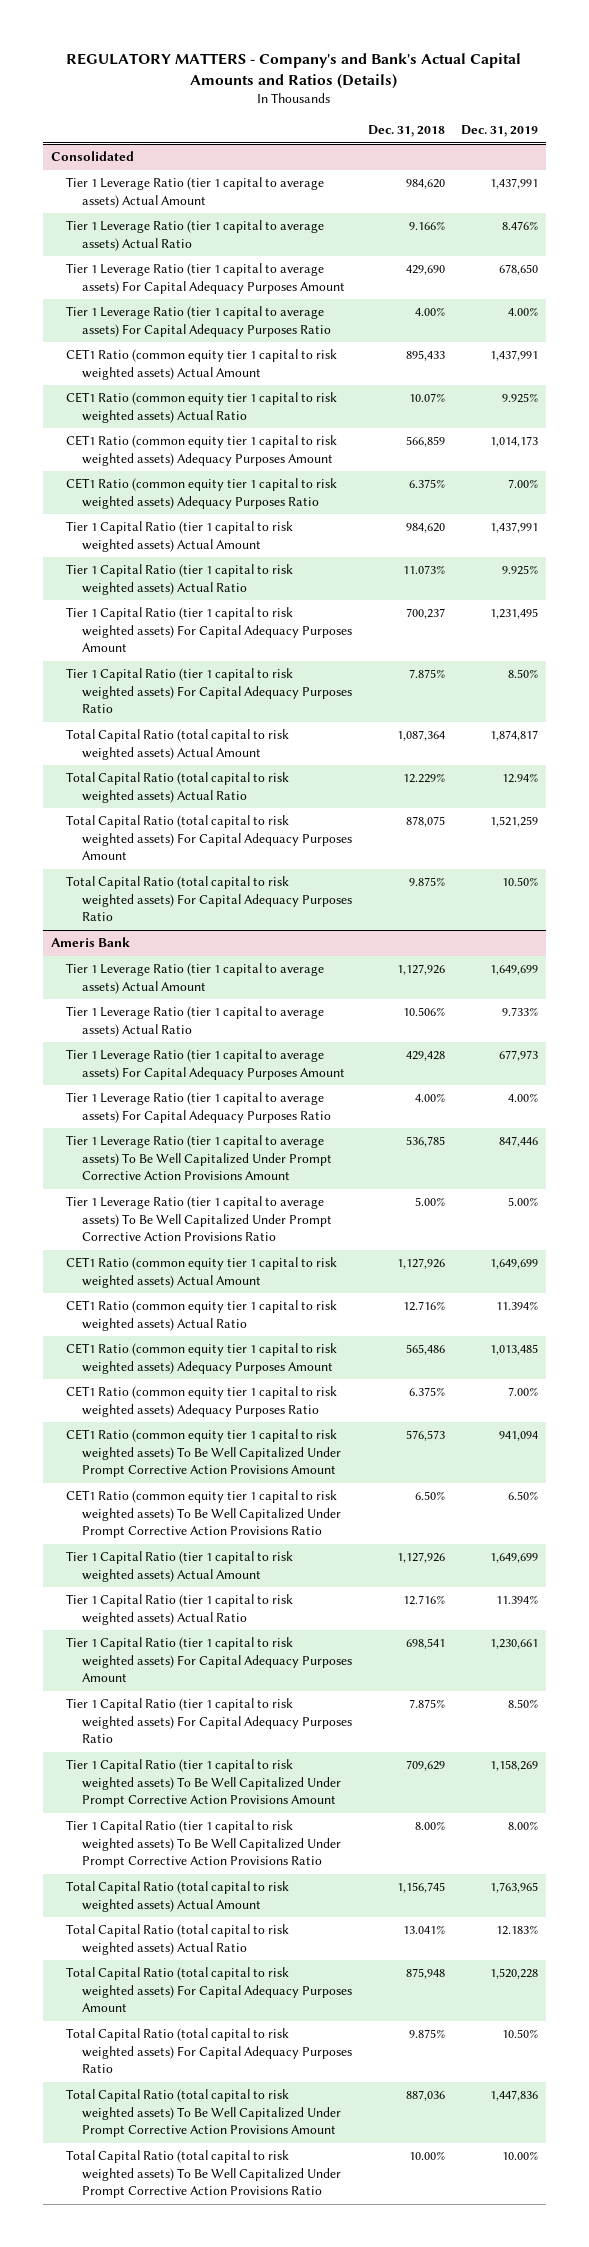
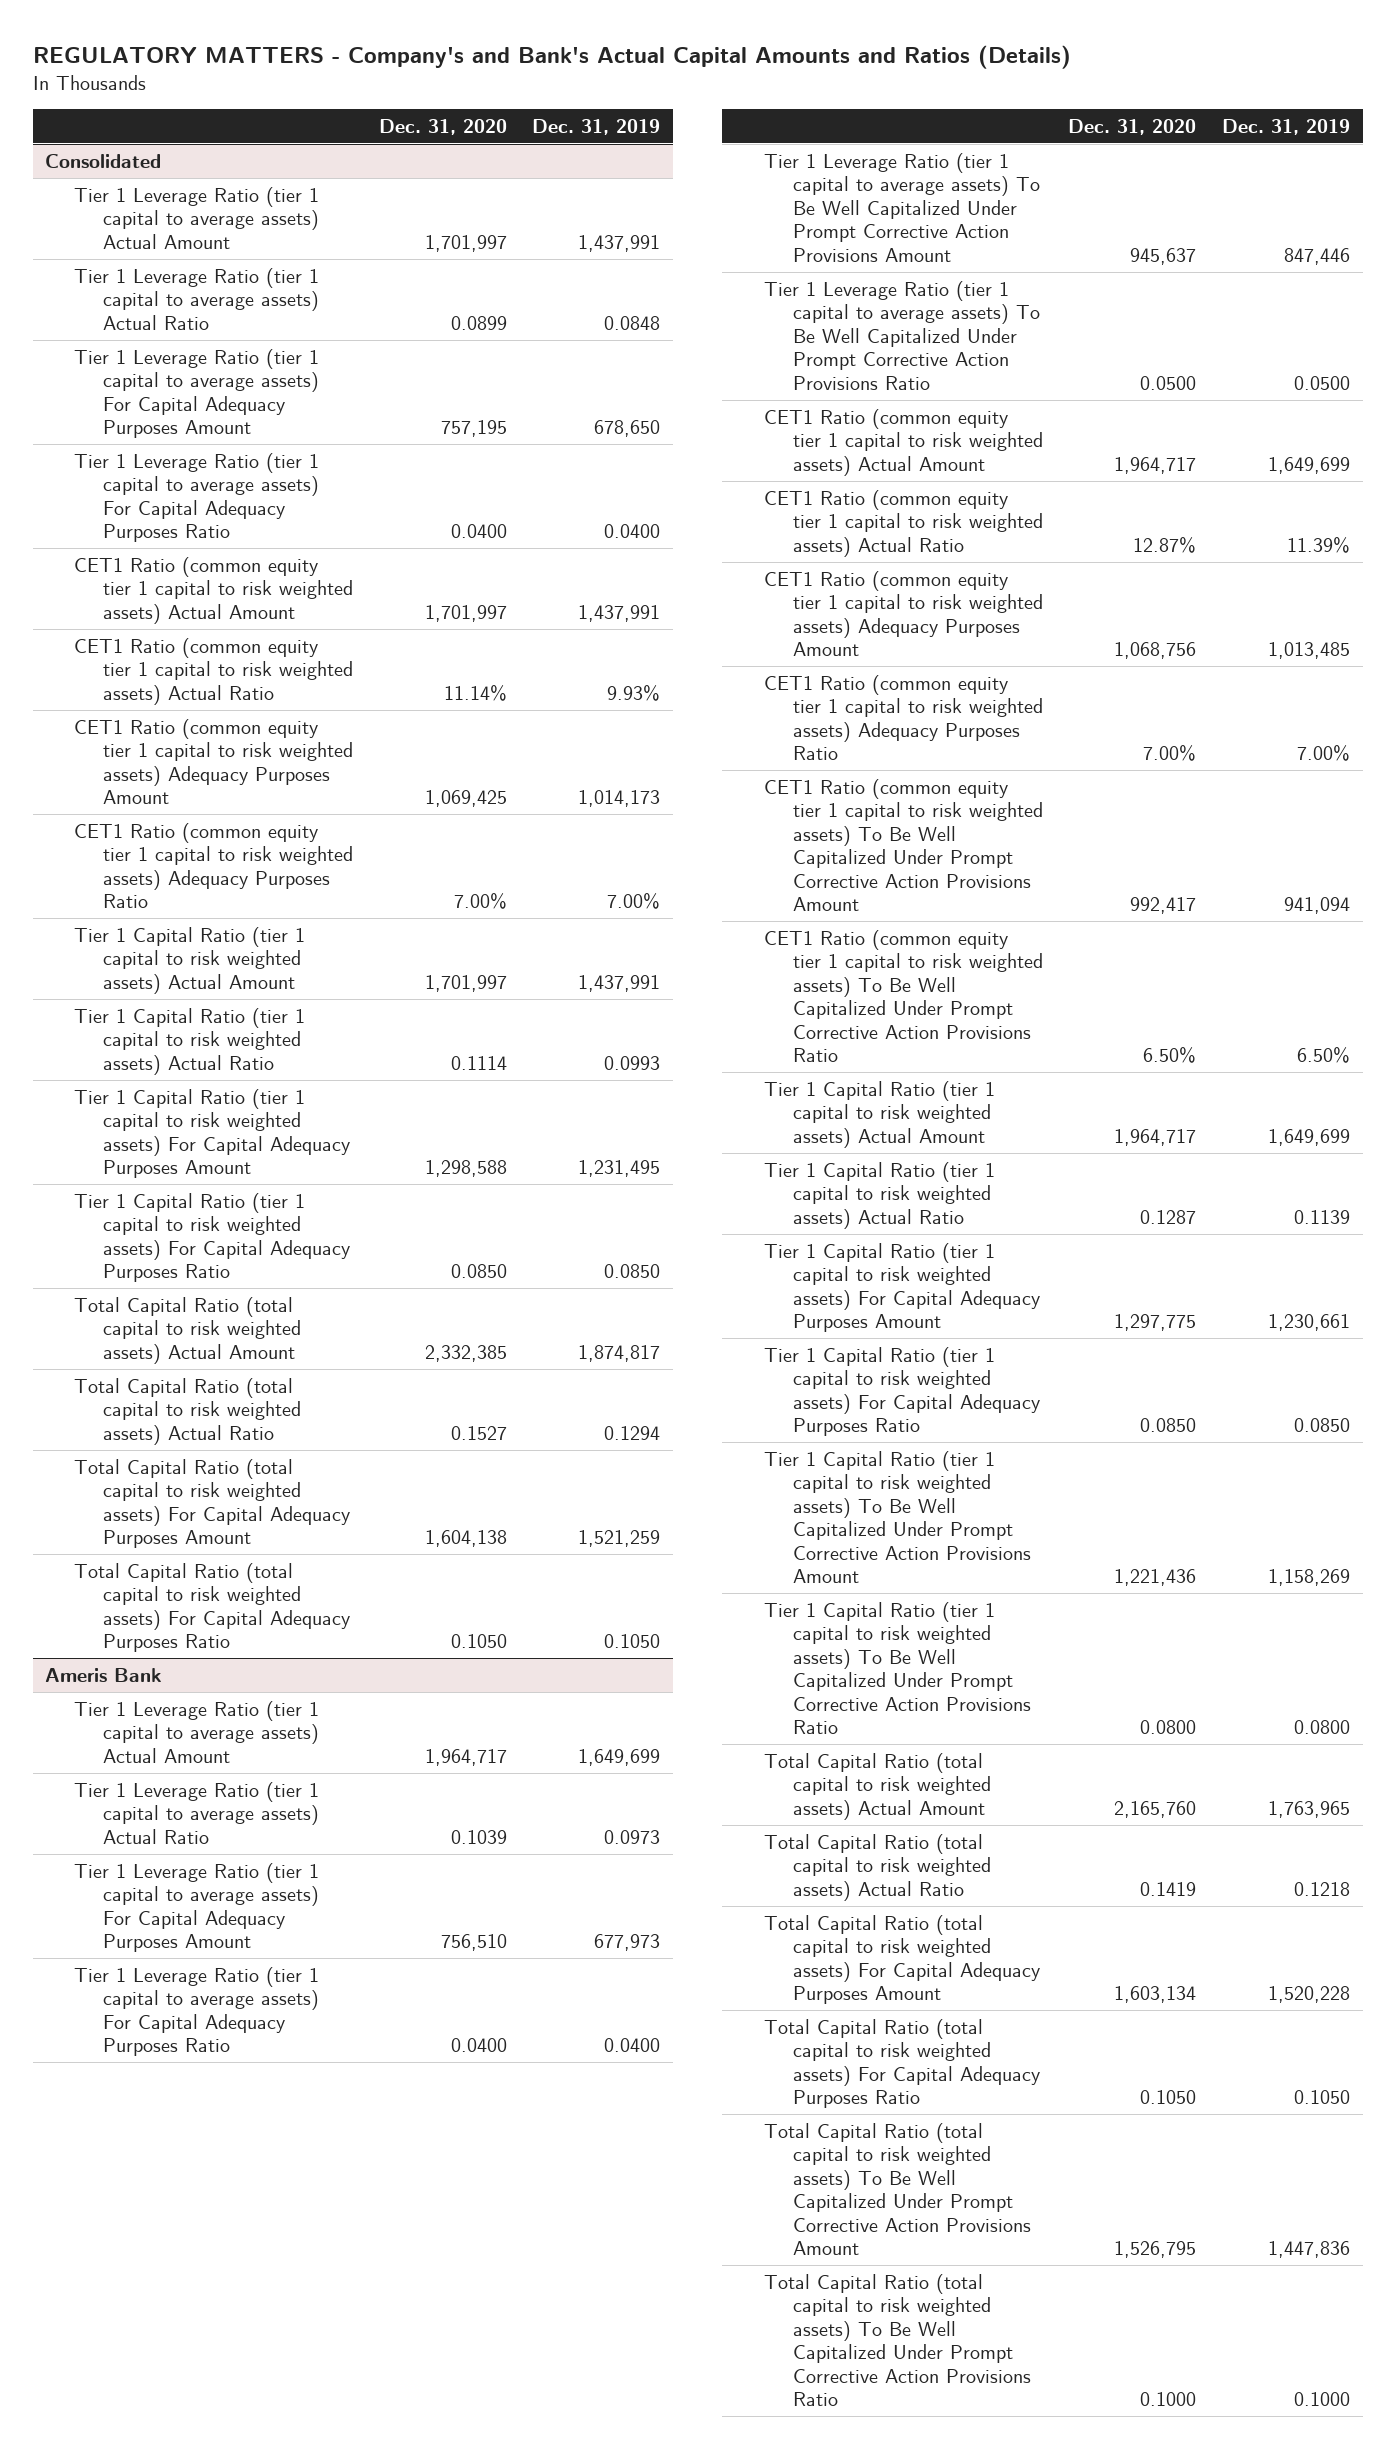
[368,124,446,137] Dec. 31, 2018 -> none
none -> [378,118,507,135] Dec. 31, 2020
[502,221,539,231] 8.476% -> [604,315,661,330] 0.0848
[508,307,539,317] 4.00% -> [604,524,661,539] 0.0400
[502,393,539,404] 9.925% -> [607,684,661,701] 9.93%
[502,565,539,576] 9.925% -> [604,1055,661,1070] 0.0993
[508,669,539,679] 8.50% -> [604,1264,661,1279] 0.0850
[502,773,539,784] 12.94% -> [604,1425,661,1440] 0.1294
[502,877,539,887] 10.50% -> [604,1634,661,1649] 0.1050
[502,1007,539,1017] 9.733% -> [604,1829,661,1844] 0.0973
[508,1093,539,1103] 4.00% -> [604,2038,661,2053] 0.0400
[508,1197,539,1207] 5.00% -> [1293,375,1350,390] 0.0500
[496,1301,539,1311] 11.394% -> [1286,536,1350,553] 11.39%
[496,1595,539,1605] 11.394% -> [1293,1209,1350,1224] 0.1139
[508,1699,539,1709] 8.50% -> [1293,1418,1350,1433] 0.0850
[508,1821,539,1831] 8.00% -> [1293,1720,1350,1735] 0.0800
[496,1925,539,1936] 12.183% -> [1293,1881,1350,1896] 0.1218
[502,2029,539,2039] 10.50% -> [1293,2090,1350,2105] 0.1050
[502,2151,539,2161] 10.00% -> [1293,2392,1350,2407] 0.1000

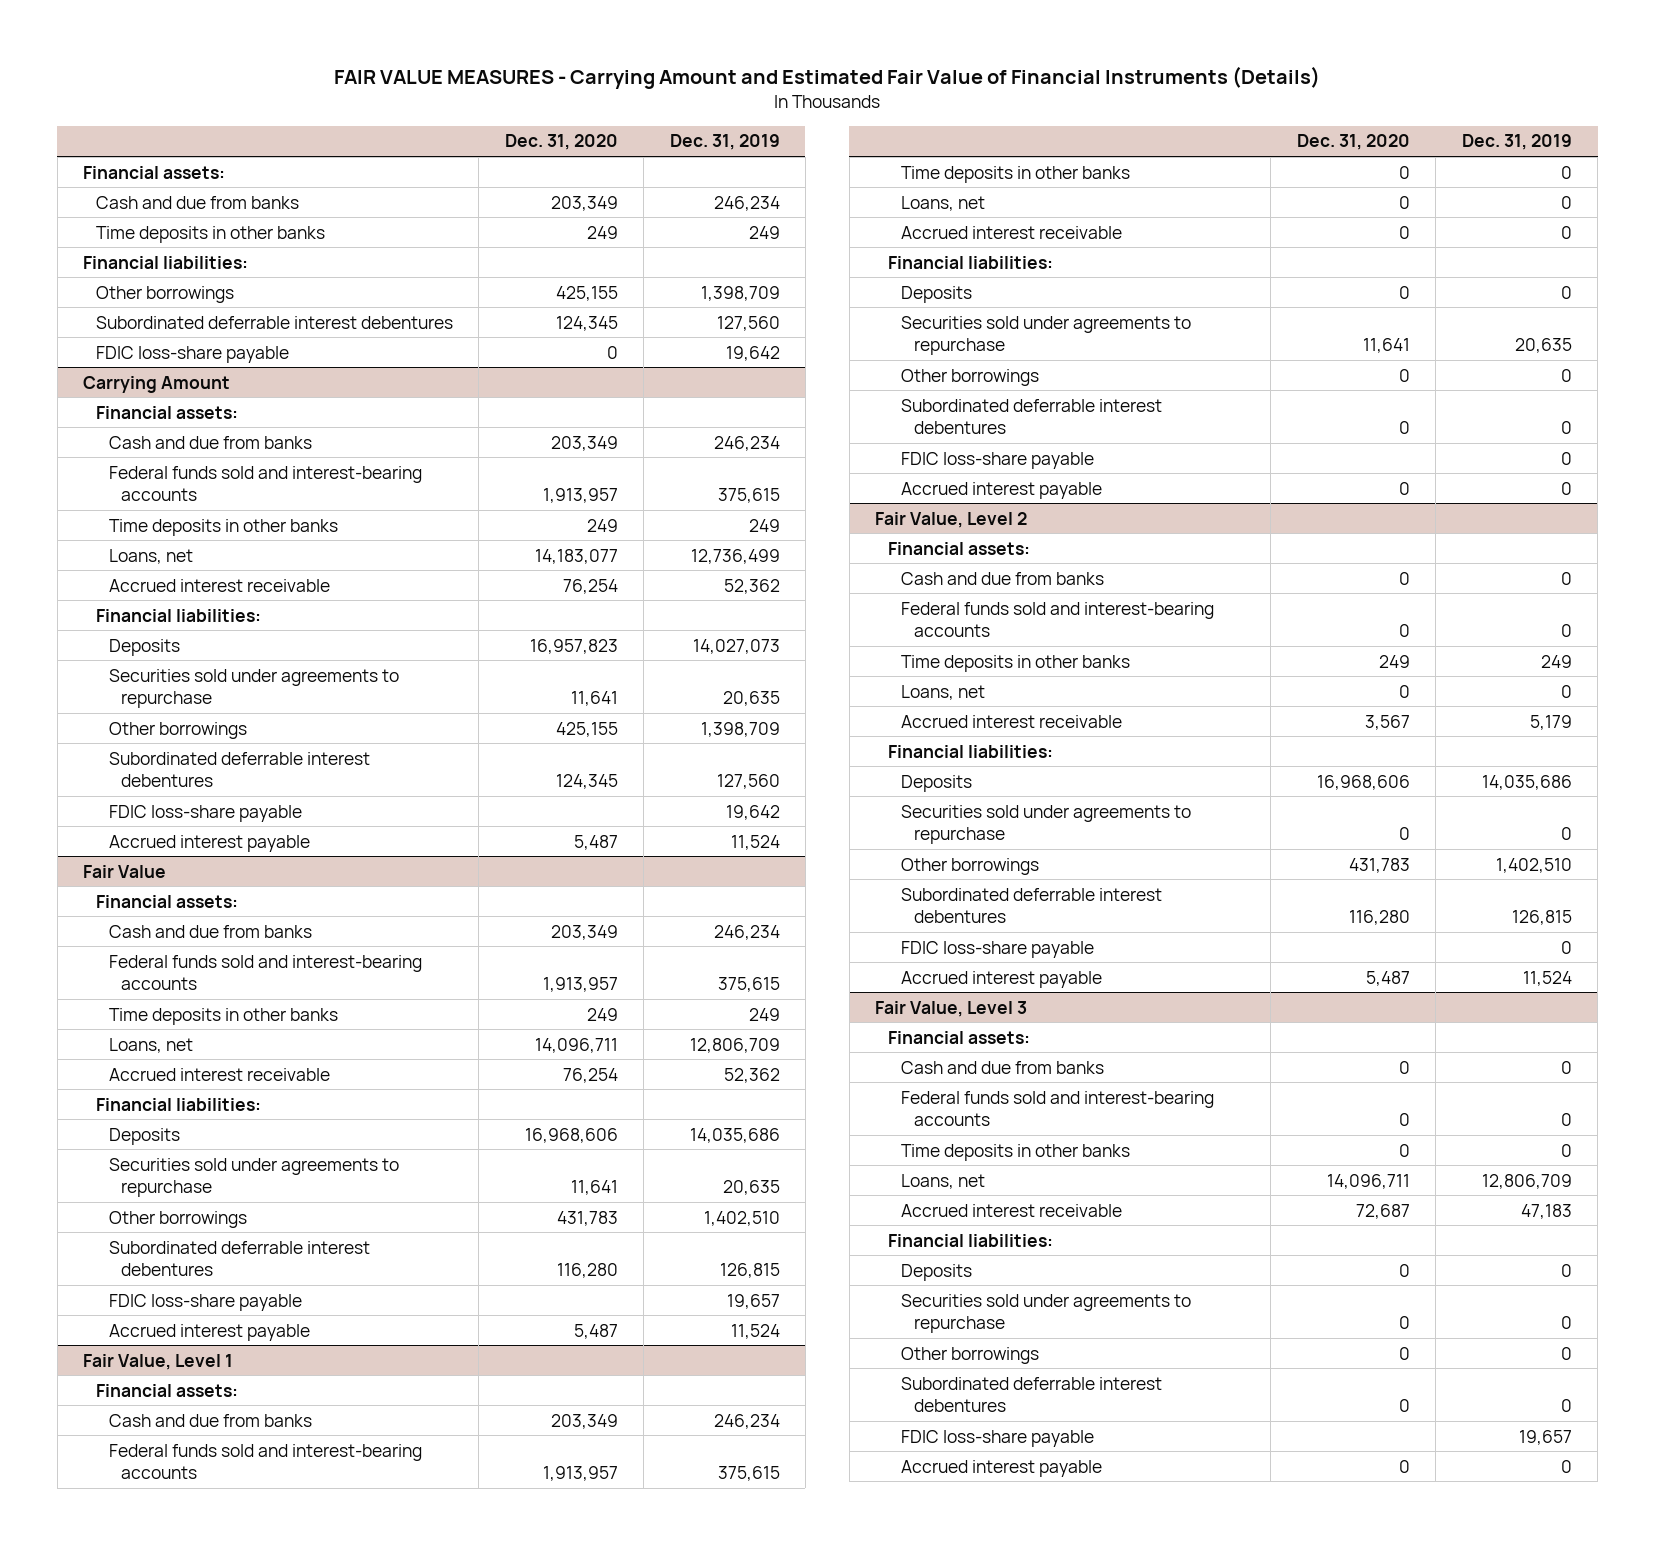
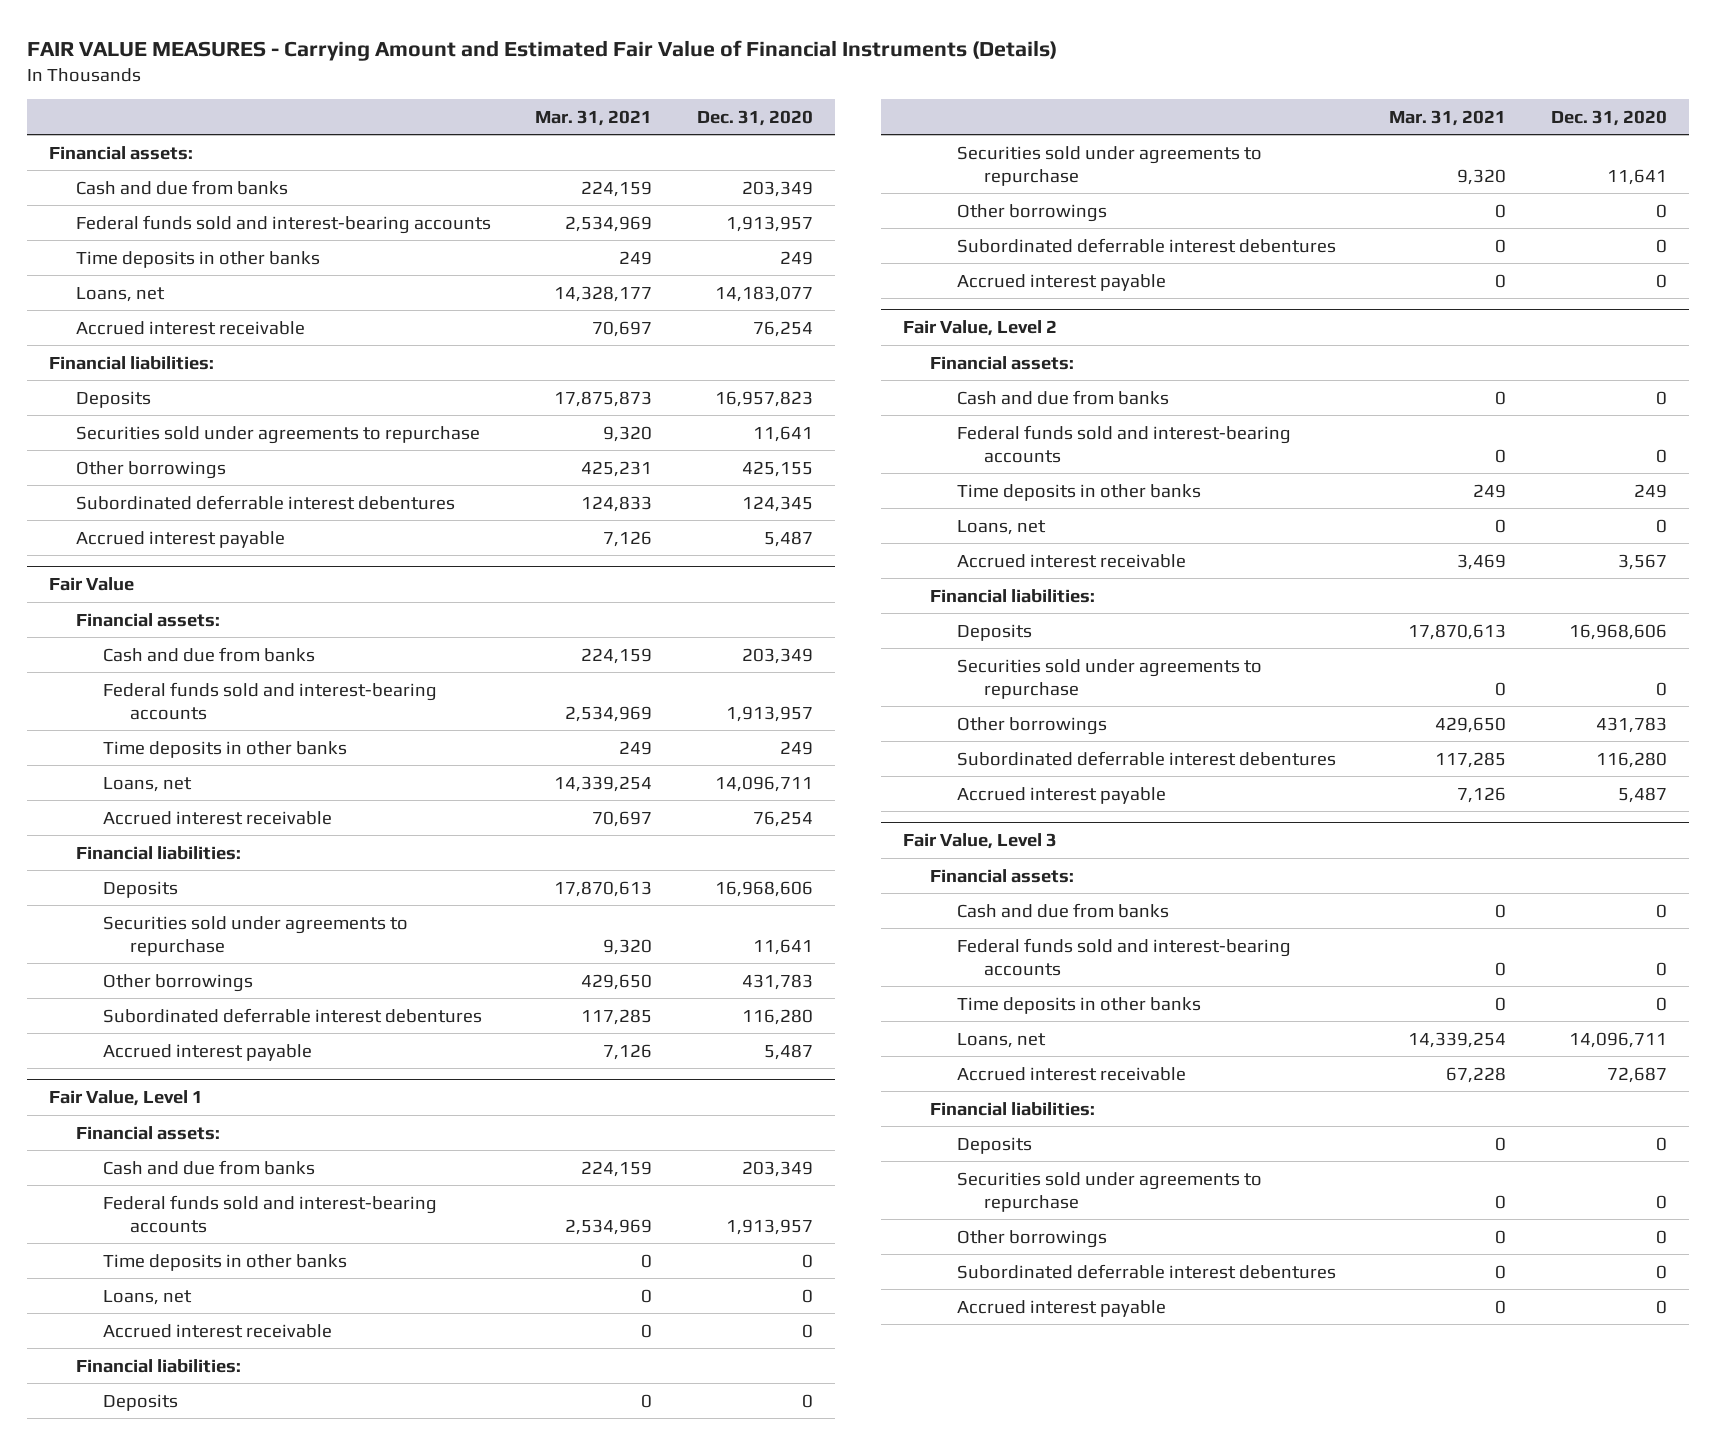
[669,134,780,151] Dec. 31, 2019 -> none
none -> [535,109,653,126] Mar. 31, 2021
[95,225,325,243] Time deposits in other banks -> none
[83,255,249,269] Financial liabilities: -> none
[95,285,234,303] Other borrowings -> none
[95,315,453,329] Subordinated deferrable interest debentures -> none
[95,345,289,363] FDIC loss-share payable -> none
[83,375,231,393] Carrying Amount -> none
[95,405,238,419] Financial assets: -> none
[108,435,312,449] Cash and due from banks -> none
[108,804,302,822] FDIC loss-share payable -> none
[108,1293,302,1311] FDIC loss-share payable -> none
[900,451,1094,469] FDIC loss-share payable -> none
[900,940,1094,958] FDIC loss-share payable -> none
[900,1429,1094,1447] FDIC loss-share payable -> none

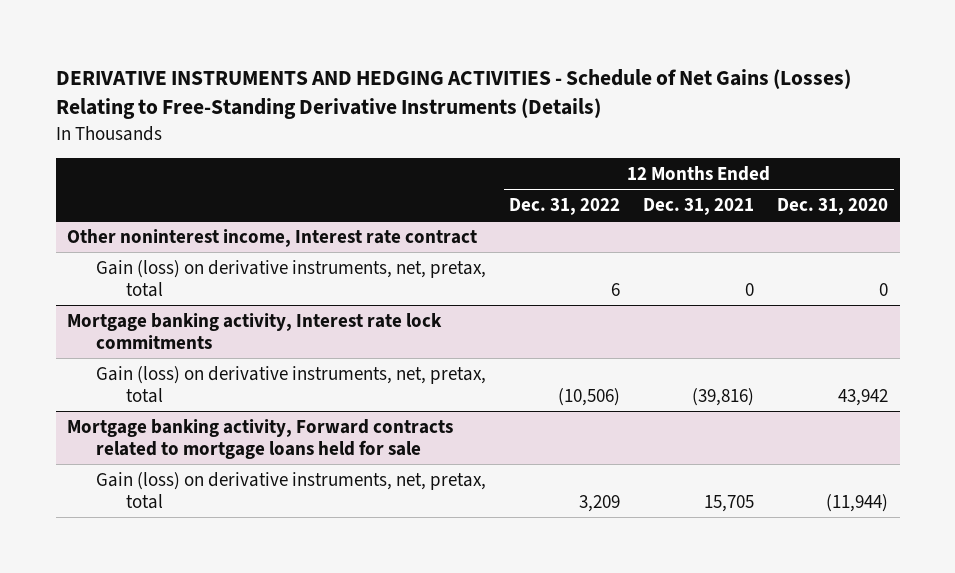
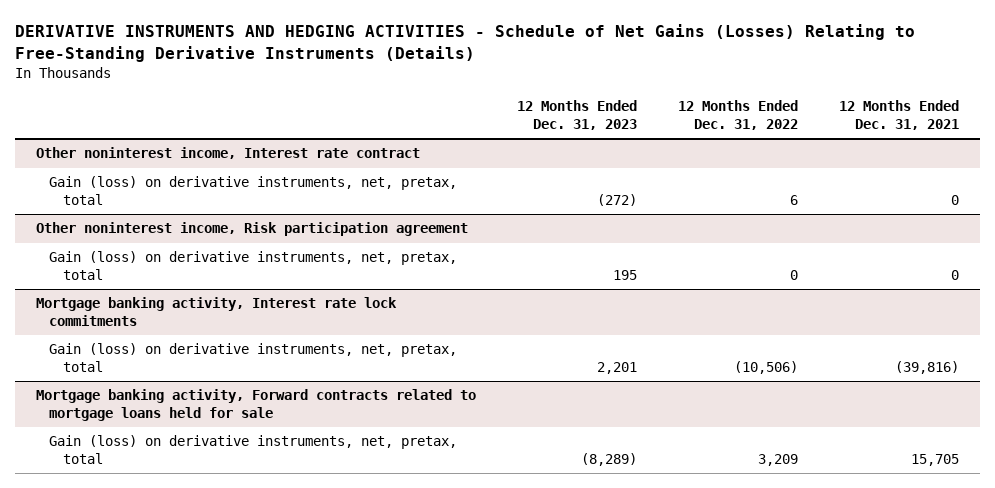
[777,198,889,216] Dec. 31, 2020 -> none
none -> [516,100,637,131] 12 Months Ended Dec. 31, 2023
none -> [35,222,468,237] Other noninterest income, Risk participation agreement
none -> [49,251,458,281] Gain (loss) on derivative instruments, net, pretax, total

